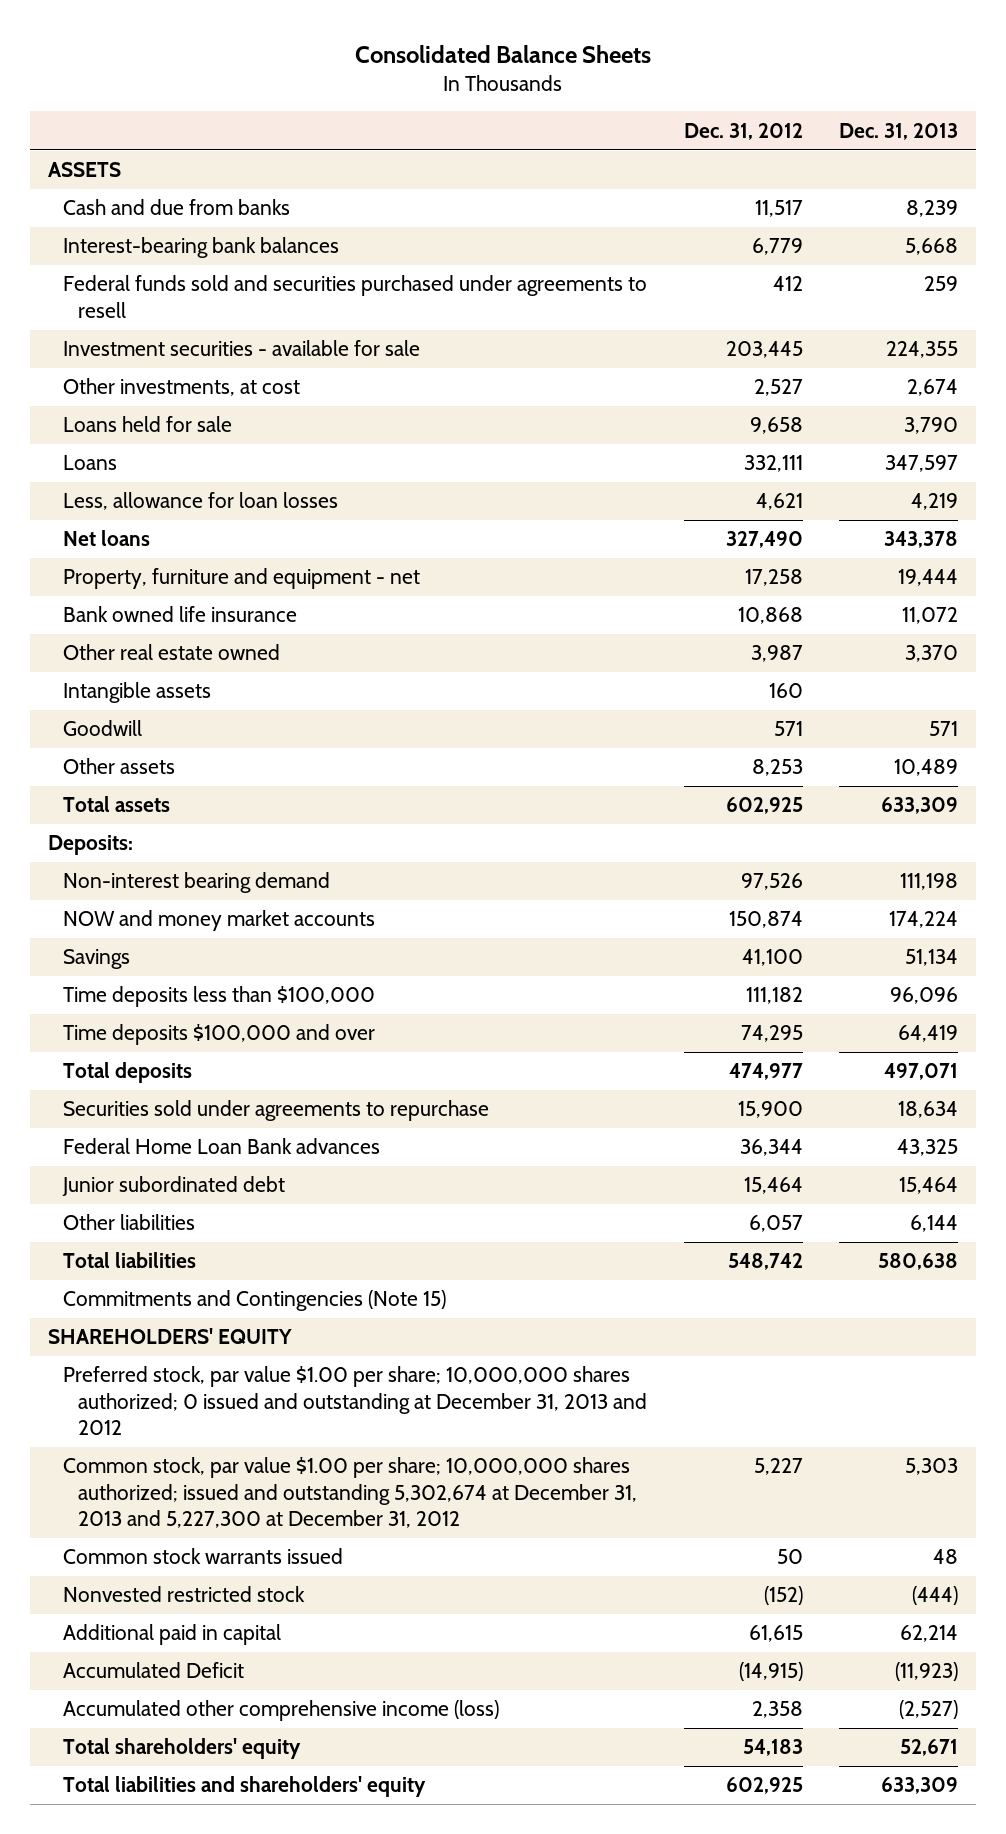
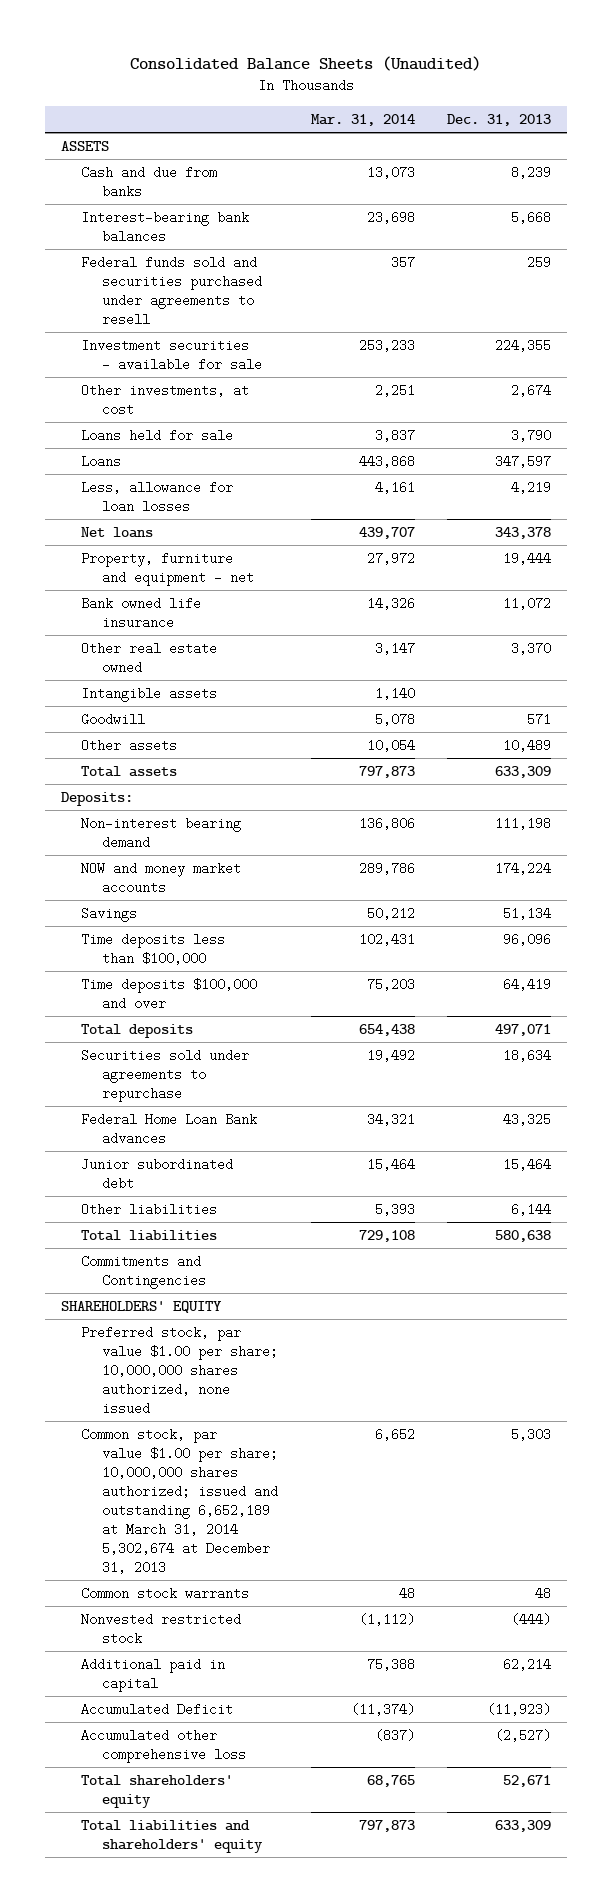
[355,44,652,63] Consolidated Balance Sheets -> [130,56,482,72] Consolidated Balance Sheets (Unaudited)
[683,122,803,140] Dec. 31, 2012 -> none
none -> [310,113,415,126] Mar. 31, 2014
[63,1290,447,1312] Commitments and Contingencies (Note 15) -> [81,1254,206,1289] Commitments and Contingencies
[63,1366,648,1436] Preferred stock, par value $1.00 per share; 10,000,000 shares authorized; 0 issued and outstanding at December 31, 2013 and 2012 -> [81,1325,278,1415] Preferred stock, par value $1.00 per share; 10,000,000 shares authorized, none issued
[63,1457,638,1529] Common stock, par value $1.00 per share; 10,000,000 shares authorized; issued and outstanding 5,302,674 at December 31, 2013 and 5,227,300 at December 31, 2012 -> [81,1427,278,1575] Common stock, par value $1.00 per share; 10,000,000 shares authorized; issued and outstanding 6,652,189 at March 31, 2014 5,302,674 at December 31, 2013
[63,1548,344,1565] Common stock warrants issued -> [81,1586,250,1600] Common stock warrants
[63,1700,500,1722] Accumulated other comprehensive income (loss) -> [81,1728,246,1763] Accumulated other comprehensive loss

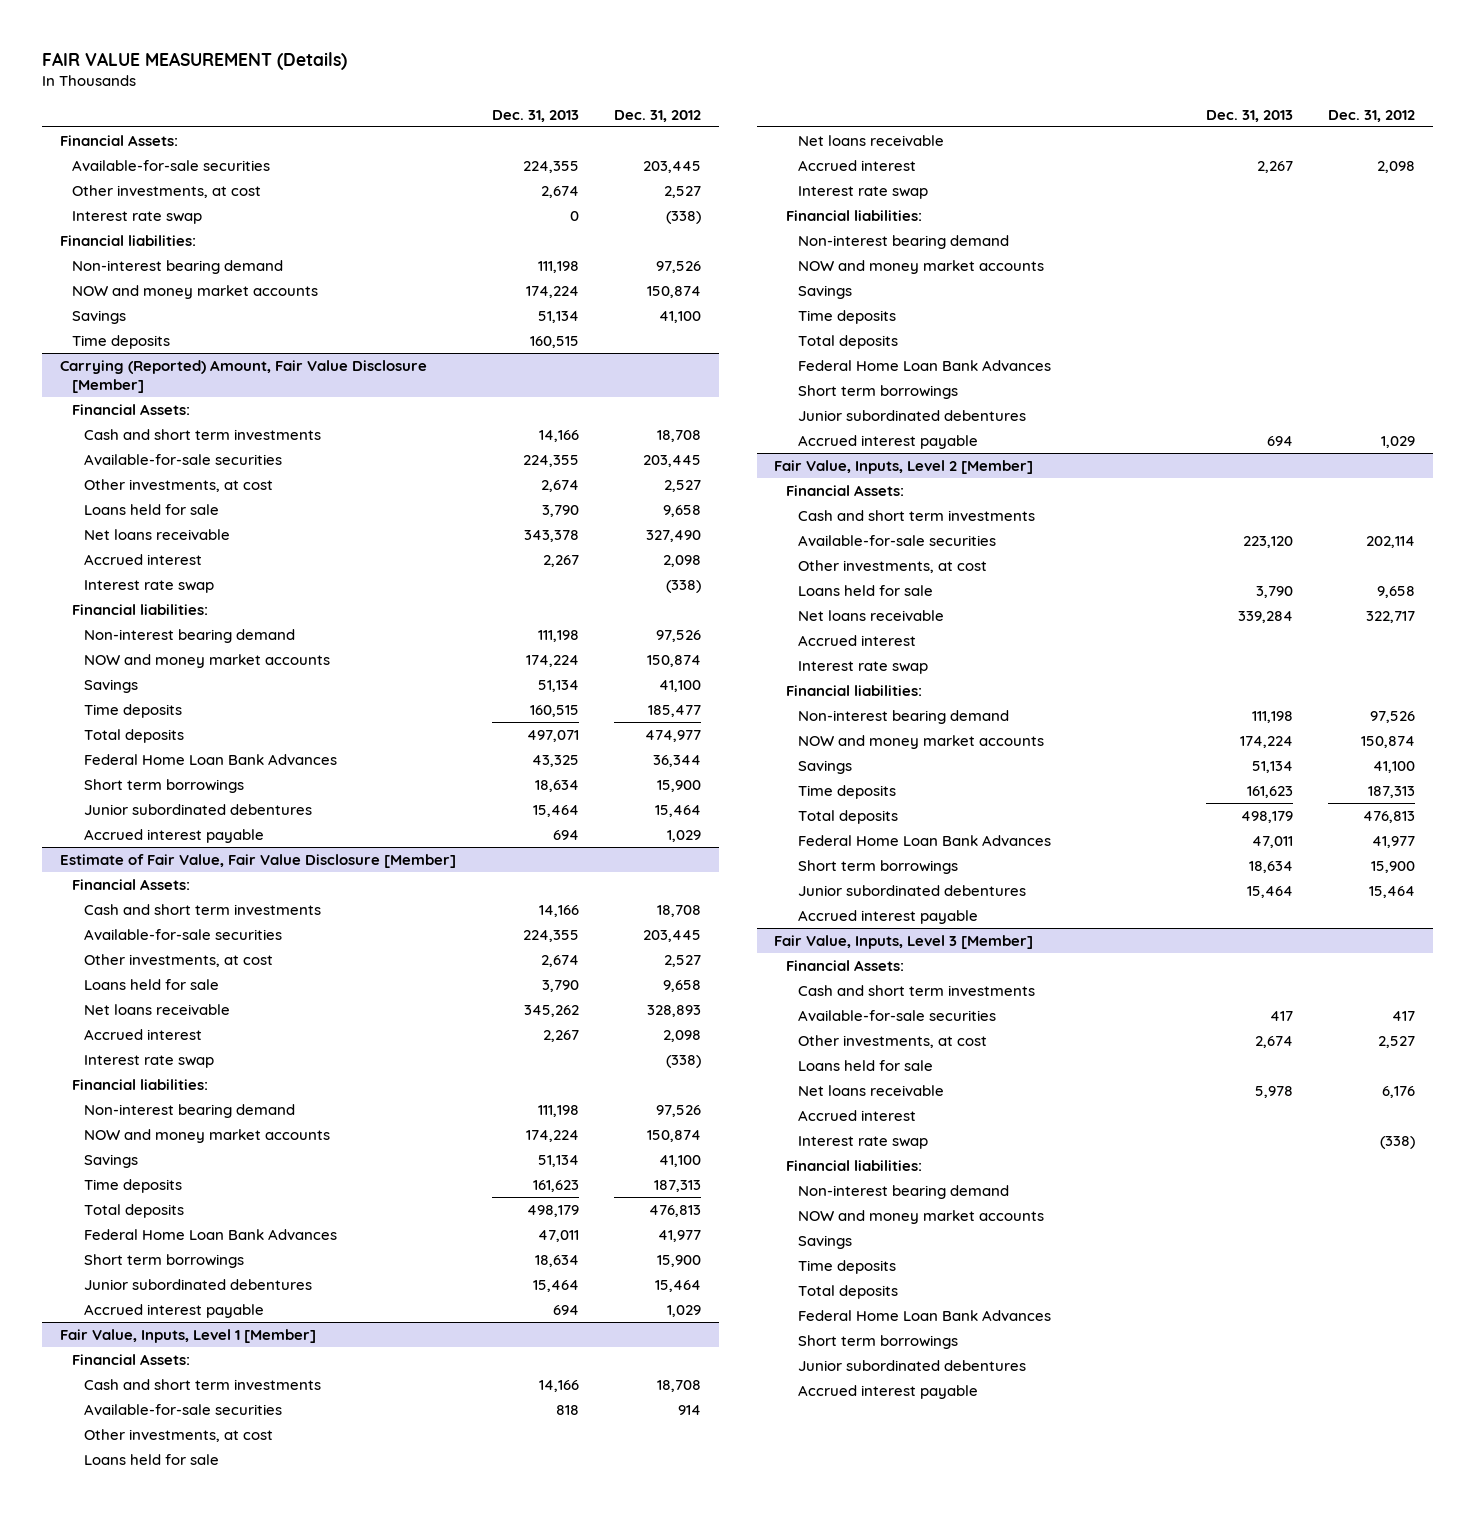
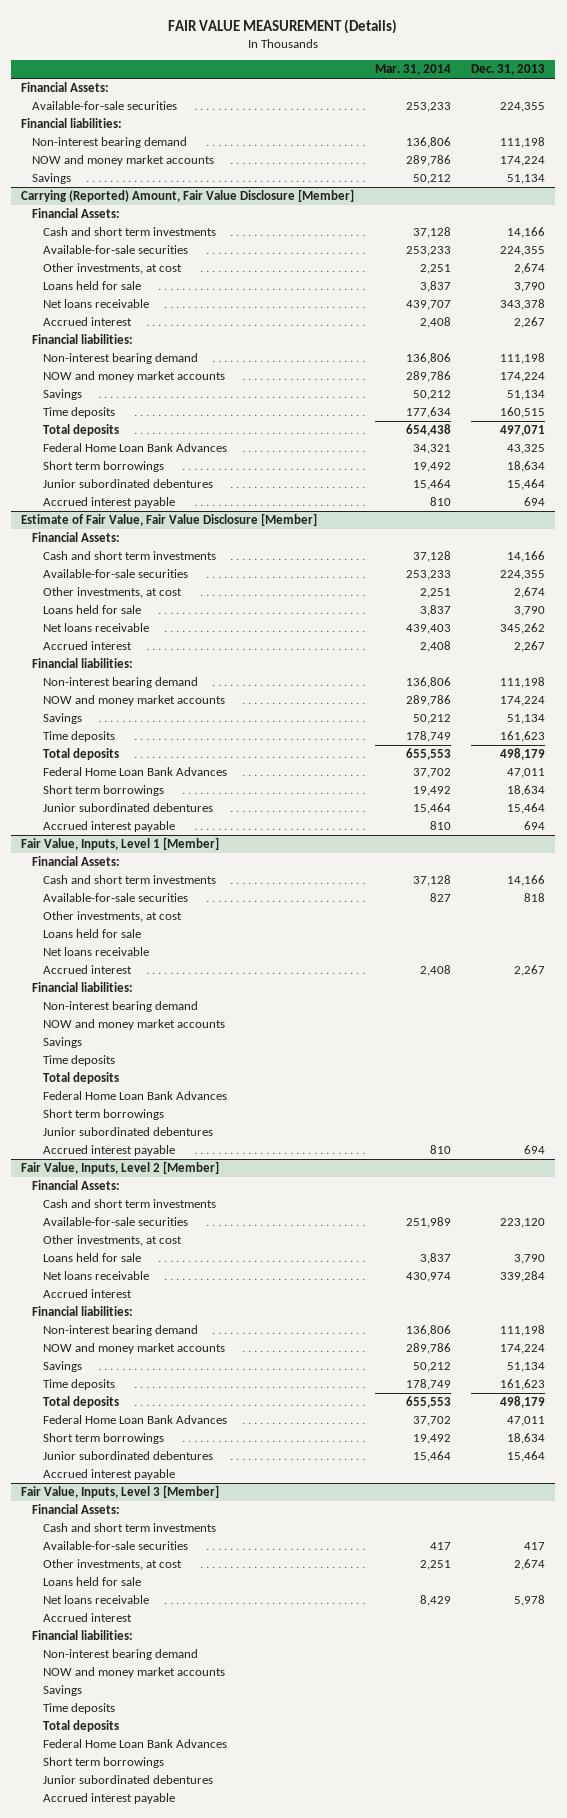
[614,109,702,122] Dec. 31, 2012 -> none
none -> [374,64,451,76] Mar. 31, 2014
[72,185,262,199] Other investments, at cost -> none
[72,211,203,225] Interest rate swap -> none
[72,335,171,350] Time deposits -> none
[84,580,215,594] Interest rate swap -> none
[84,1055,215,1069] Interest rate swap -> none
[798,186,929,200] Interest rate swap -> none
[798,661,929,675] Interest rate swap -> none
[798,1136,929,1150] Interest rate swap -> none

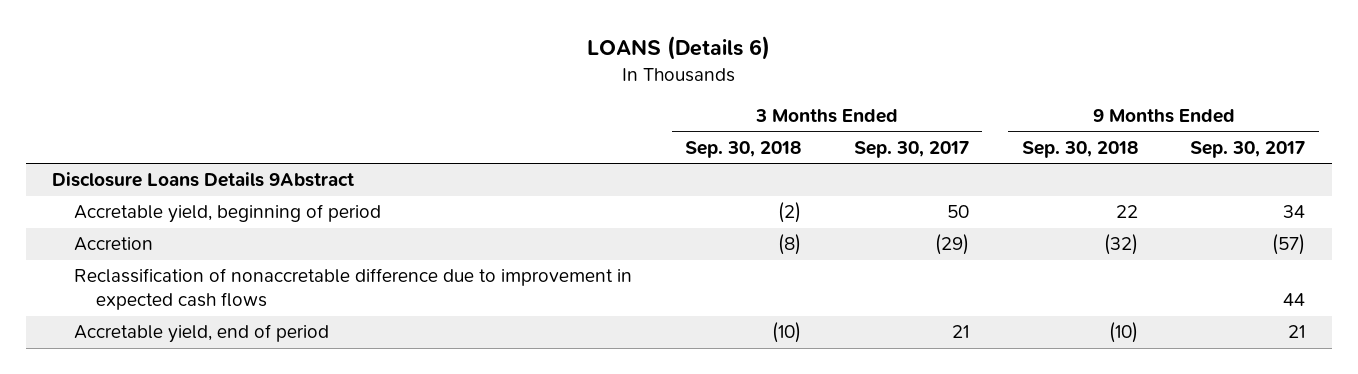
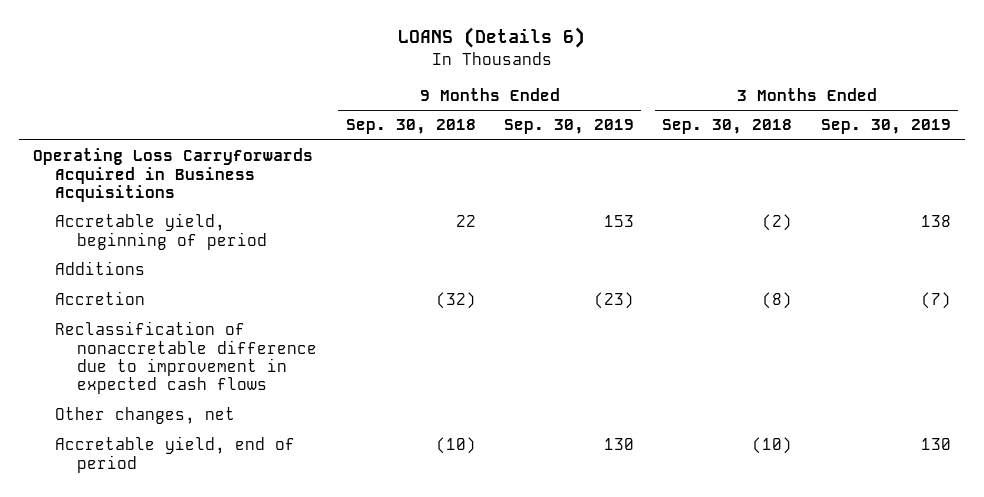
[853,140,969,158] Sep. 30, 2017 -> none
[1190,140,1306,158] Sep. 30, 2017 -> none
none -> [504,119,635,135] Sep. 30, 2019
none -> [820,119,951,135] Sep. 30, 2019
[52,172,355,188] Disclosure Loans Details 9Abstract -> [33,148,314,202] Operating Loss Carryforwards Acquired in Business Acquisitions
none -> [55,261,146,276] Additions
none -> [55,407,236,425] Other changes, net

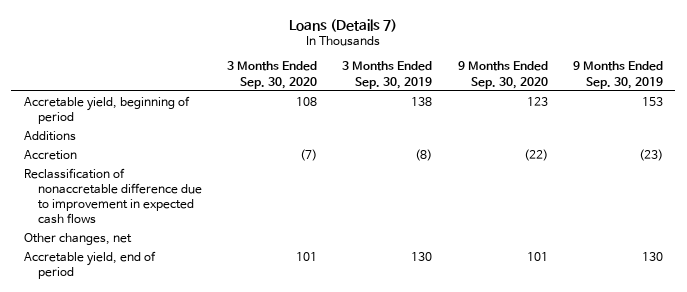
[398,27,586,49] LOANS (Details 6) -> [289,18,398,32] Loans (Details 7)
[345,119,476,135] Sep. 30, 2018 -> none
[662,119,793,135] Sep. 30, 2018 -> none
none -> [227,61,318,89] 3 Months Ended Sep. 30, 2020
none -> [457,61,548,89] 9 Months Ended Sep. 30, 2020
[33,148,314,202] Operating Loss Carryforwards Acquired in Business Acquisitions -> none
[920,292,951,310] (7) -> [415,148,433,161] (8)

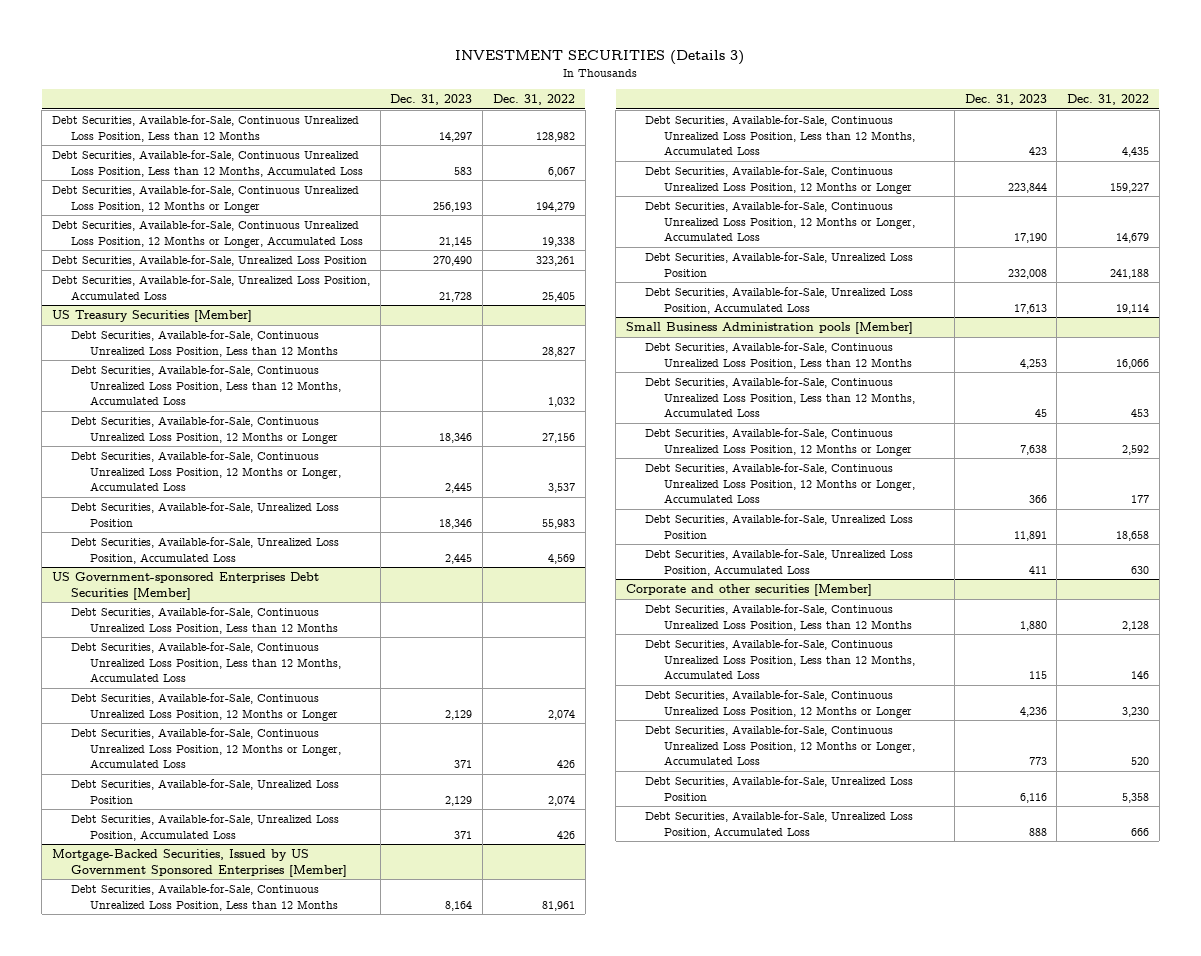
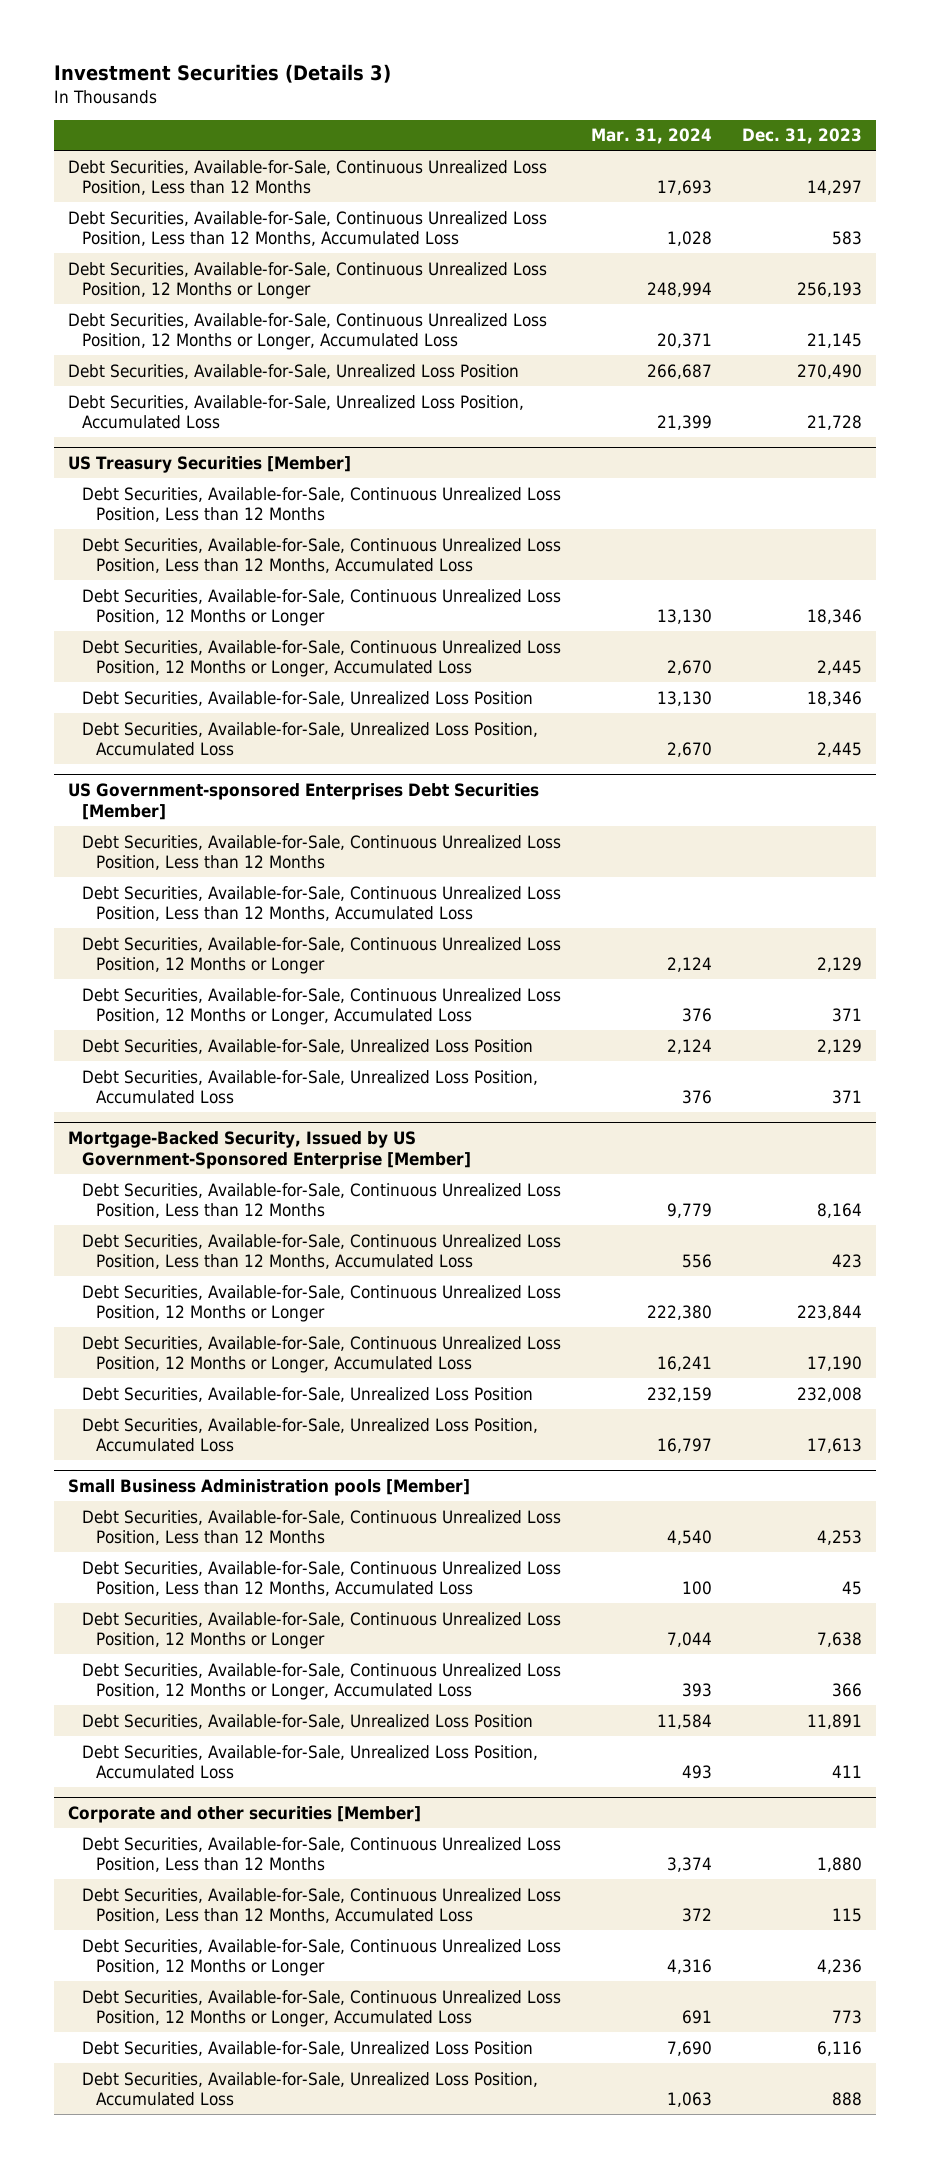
[455,50,745,66] INVESTMENT SECURITIES (Details 3) -> [53,63,391,83] Investment Securities (Details 3)
[492,94,575,106] Dec. 31, 2022 -> none
none -> [590,128,712,145] Mar. 31, 2024
[51,848,348,877] Mortgage-Backed Securities, Issued by US Government Sponsored Enterprises [Member] -> [68,1130,472,1169] Mortgage-Backed Security, Issued by US Government-Sponsored Enterprise [Member]

